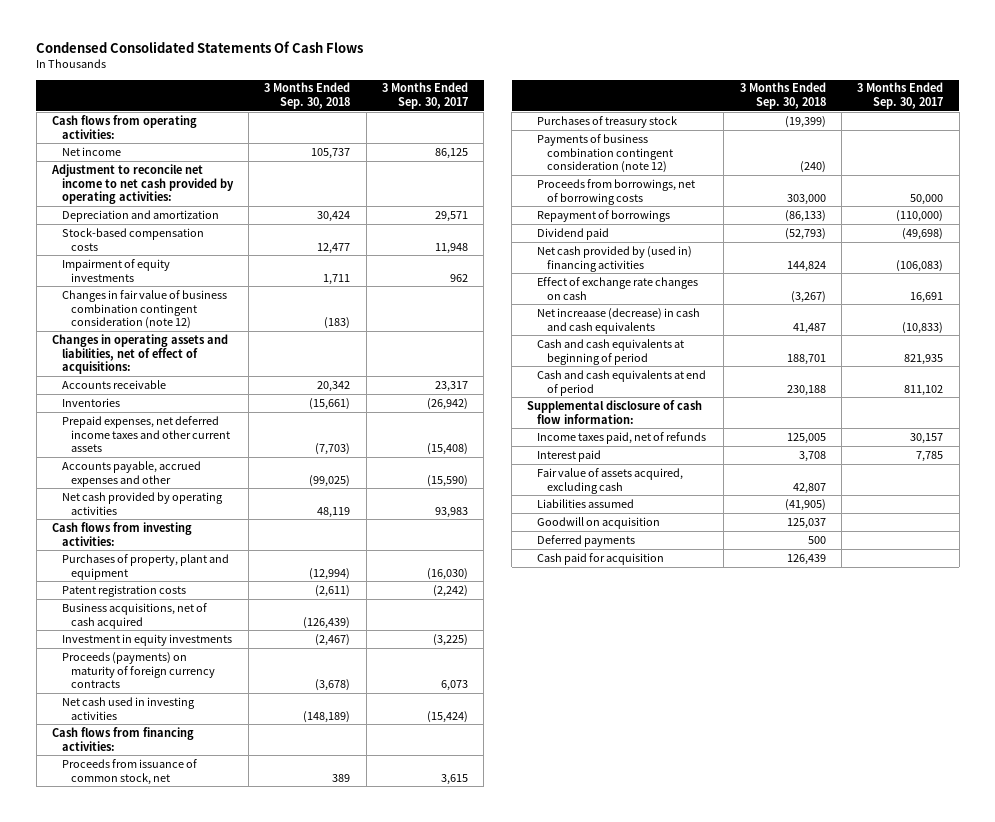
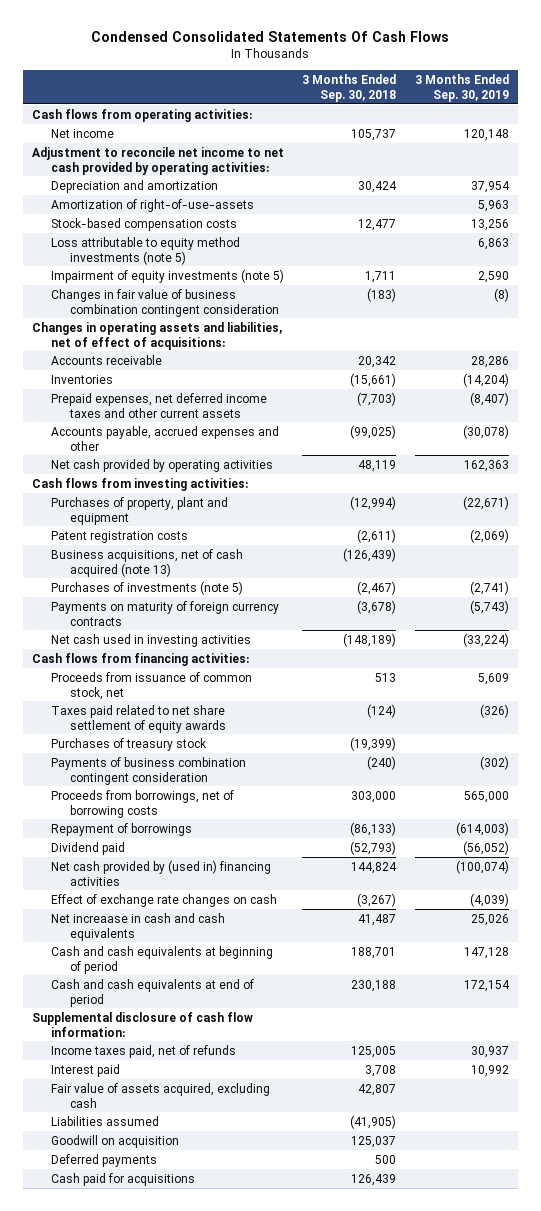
[382,82,469,110] 3 Months Ended Sep. 30, 2017 -> none
none -> [414,73,509,102] 3 Months Ended Sep. 30, 2019
none -> [51,198,255,212] Amortization of right-of-use-assets
none -> [51,236,241,265] Loss attributable to equity method investments (note 5)
[61,258,170,282] Impairment of equity investments -> [51,268,285,283] Impairment of equity investments (note 5)
[61,289,227,330] Changes in fair value of business combination contingent consideration (note 12) -> [51,288,280,317] Changes in fair value of business combination contingent consideration
[61,602,207,629] Business acquisitions, net of cash acquired -> [51,548,244,577] Business acquisitions, net of cash acquired (note 13)
[61,633,232,646] Investment in equity investments -> [51,580,244,595] Purchases of investments (note 5)
[61,651,216,689] Proceeds (payments) on maturity of foreign currency contracts -> [51,600,280,626] Payments on maturity of foreign currency contracts
[332,773,351,782] 389 -> [375,672,397,682] 513
none -> [51,704,227,733] Taxes paid related to net share settlement of equity awards
[537,133,673,174] Payments of business combination contingent consideration (note 12) -> [51,756,247,785] Payments of business combination contingent consideration
[537,307,701,334] Net increaase (decrease) in cash and cash equivalents -> [51,912,226,941] Net increaase in cash and cash equivalents
[537,552,665,565] Cash paid for acquisition -> [51,1172,196,1186] Cash paid for acquisitions

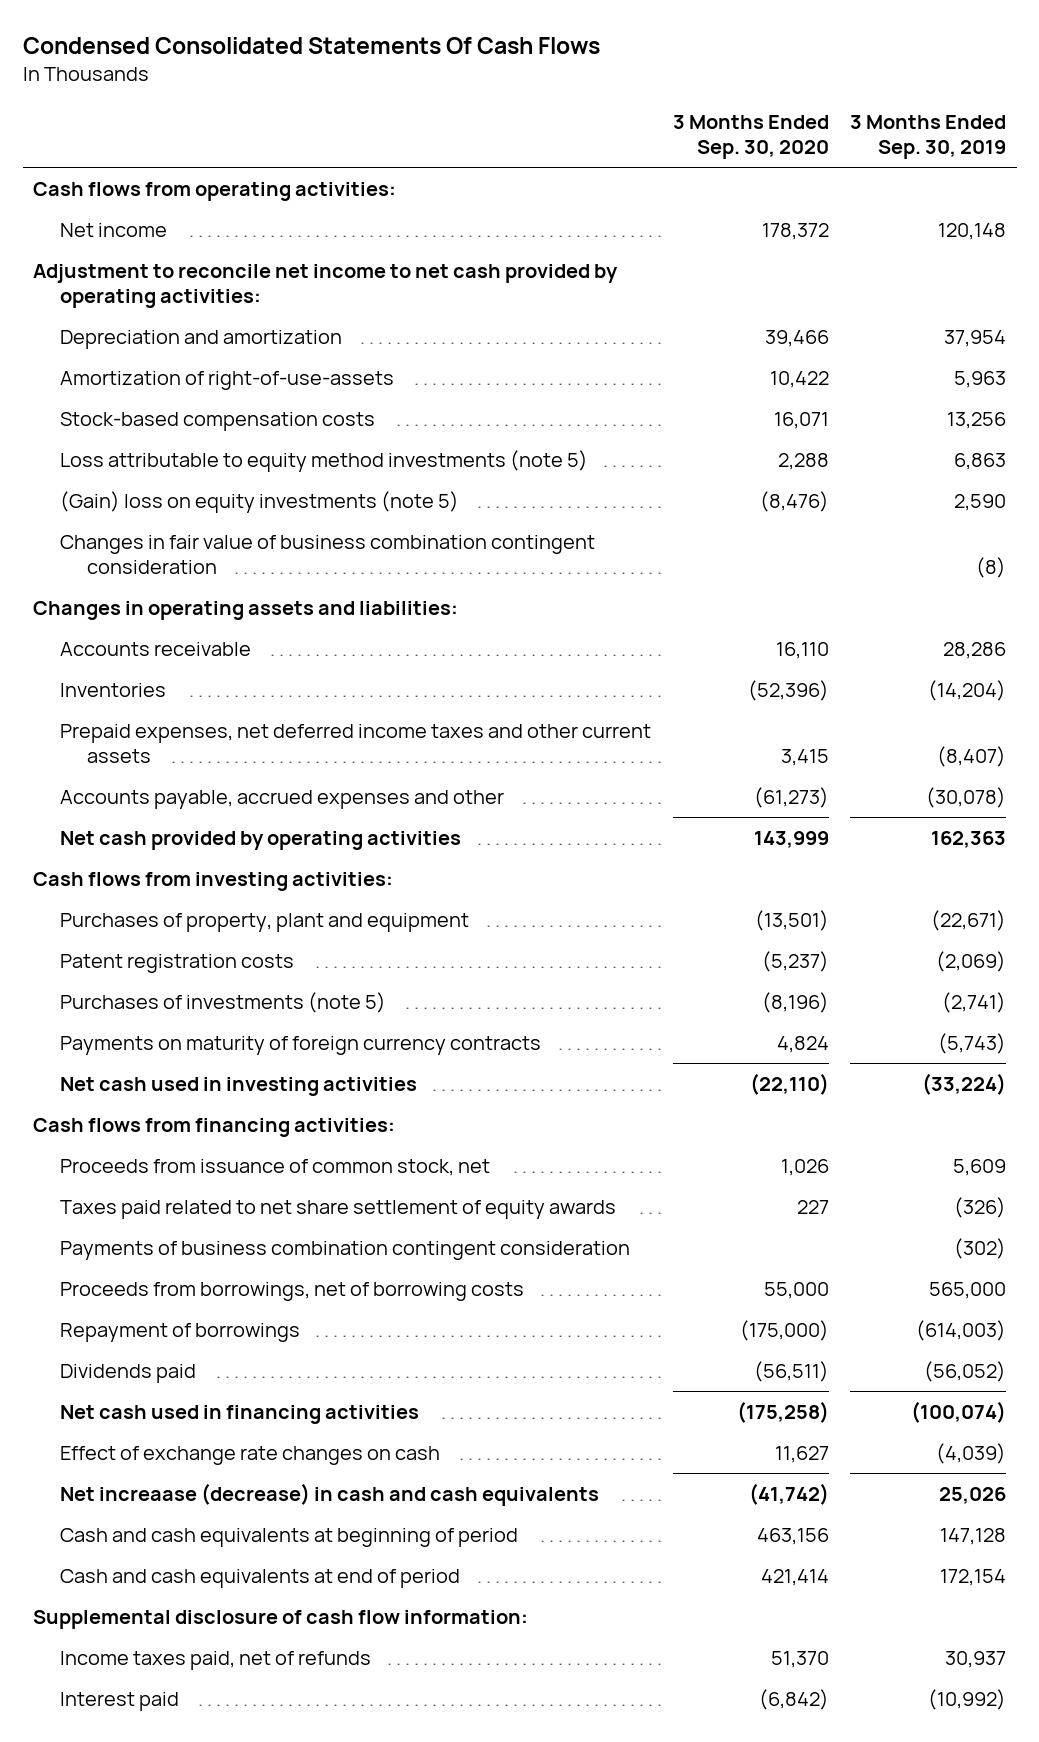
[302,73,397,102] 3 Months Ended Sep. 30, 2018 -> none
none -> [672,115,829,160] 3 Months Ended Sep. 30, 2020
[51,268,285,283] Impairment of equity investments (note 5) -> [60,490,460,513] (Gain) loss on equity investments (note 5)
[31,321,282,350] Changes in operating assets and liabilities, net of effect of acquisitions: -> [33,600,459,620] Changes in operating assets and liabilities:
[51,548,244,577] Business acquisitions, net of cash acquired (note 13) -> none
[51,737,208,751] Purchases of treasury stock -> none
[51,841,126,855] Dividend paid -> [60,1363,197,1383] Dividends paid
[51,859,272,886] Net cash provided by (used in) financing activities -> [60,1404,420,1424] Net cash used in financing activities
[51,912,226,941] Net increaase in cash and cash equivalents -> [60,1482,600,1506] Net increaase (decrease) in cash and cash equivalents
[51,1082,271,1108] Fair value of assets acquired, excluding cash -> none
[51,1115,160,1126] Liabilities assumed -> none
[51,1134,180,1148] Goodwill on acquisition -> none
[51,1153,158,1167] Deferred payments -> none
[51,1172,196,1186] Cash paid for acquisitions -> none
[470,1064,509,1077] 10,992 -> [928,1688,1007,1710] (10,992)

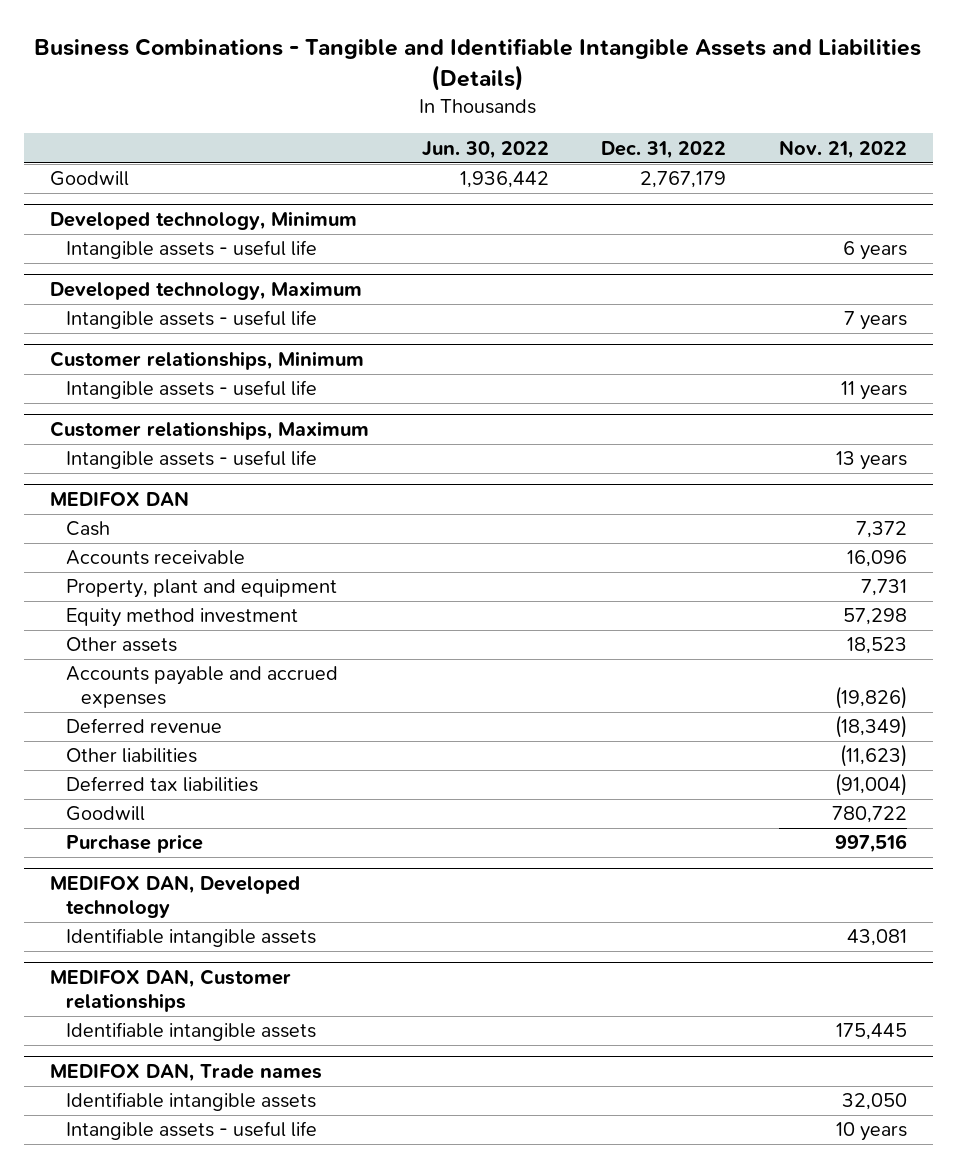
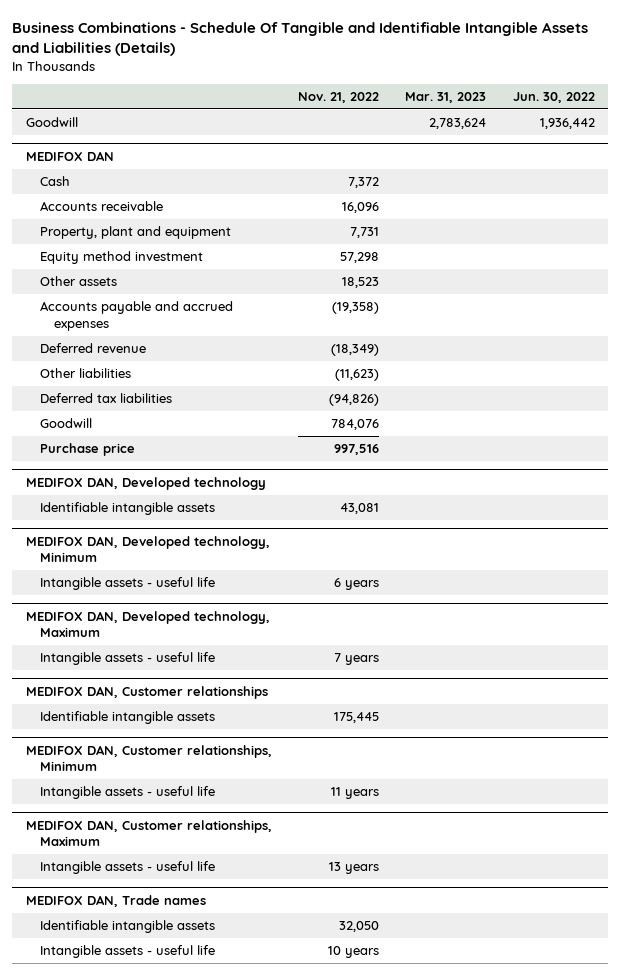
[34,38,922,92] Business Combinations - Tangible and Identifiable Intangible Assets and Liabilities (Details) -> [12,21,589,56] Business Combinations - Schedule Of Tangible and Identifiable Intangible Assets and Liabilities (Details)
[601,140,727,159] Dec. 31, 2022 -> none
none -> [405,91,487,103] Mar. 31, 2023
[50,211,358,231] Developed technology, Minimum -> none
[65,240,317,260] Intangible assets - useful life -> none
[50,281,363,301] Developed technology, Maximum -> none
[65,310,317,330] Intangible assets - useful life -> none
[50,351,365,371] Customer relationships, Minimum -> none
[65,380,317,400] Intangible assets - useful life -> none
[50,421,370,441] Customer relationships, Maximum -> none
[65,450,317,470] Intangible assets - useful life -> none
[834,686,907,710] (19,826) -> [331,302,379,315] (19,358)
[834,773,907,797] (91,004) -> [328,394,379,407] (94,826)
[831,806,907,824] 780,722 -> [330,419,379,431] 784,076
none -> [25,535,270,563] MEDIFOX DAN, Developed technology, Minimum
none -> [39,577,215,591] Intangible assets - useful life
none -> [25,610,270,638] MEDIFOX DAN, Developed technology, Maximum
none -> [39,652,215,666] Intangible assets - useful life
none -> [25,744,272,772] MEDIFOX DAN, Customer relationships, Minimum
none -> [39,786,215,800] Intangible assets - useful life
none -> [25,819,272,847] MEDIFOX DAN, Customer relationships, Maximum
none -> [39,861,215,875] Intangible assets - useful life

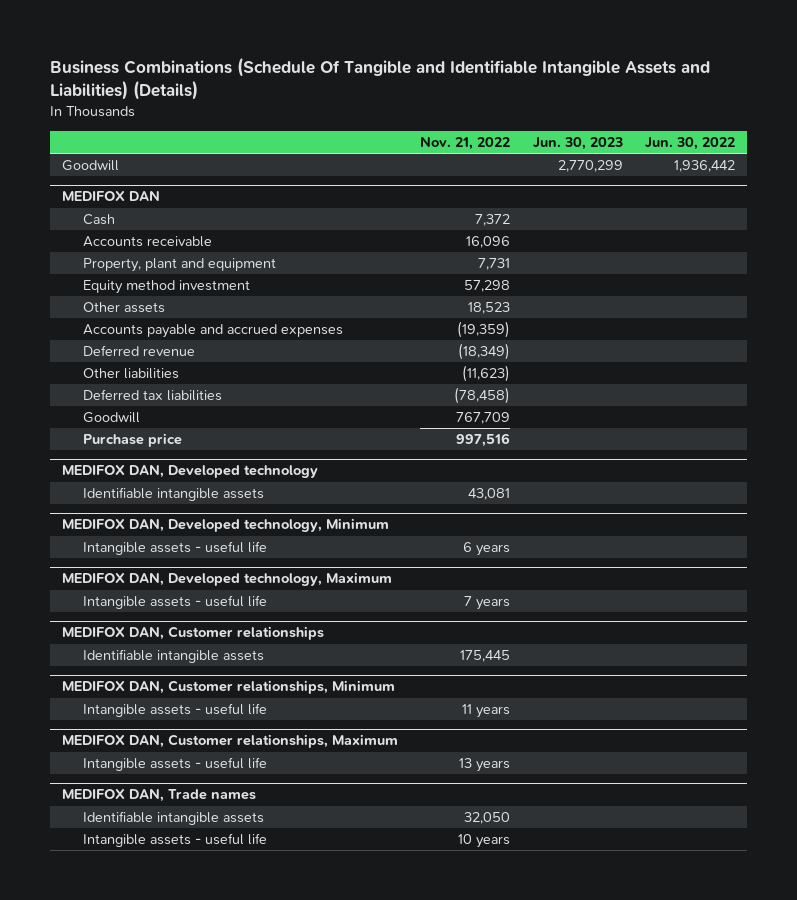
[12,21,589,56] Business Combinations - Schedule Of Tangible and Identifiable Intangible Assets and Liabilities (Details) -> [50,57,711,101] Business Combinations (Schedule Of Tangible and Identifiable Intangible Assets and Liabilities) (Details)
[405,91,487,103] Mar. 31, 2023 -> none
none -> [532,136,623,150] Jun. 30, 2023
[331,302,379,315] (19,358) -> [457,321,511,339] (19,359)
[328,394,379,407] (94,826) -> [454,387,511,405] (78,458)
[330,419,379,431] 784,076 -> [456,412,511,425] 767,709

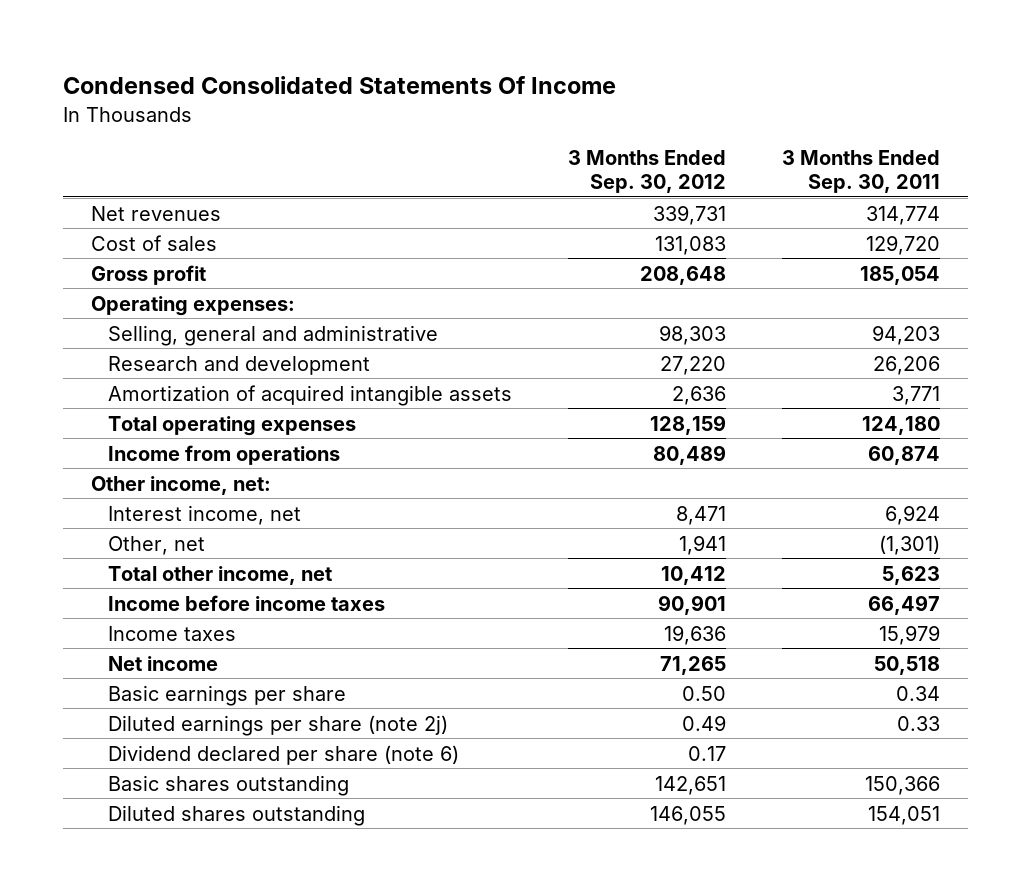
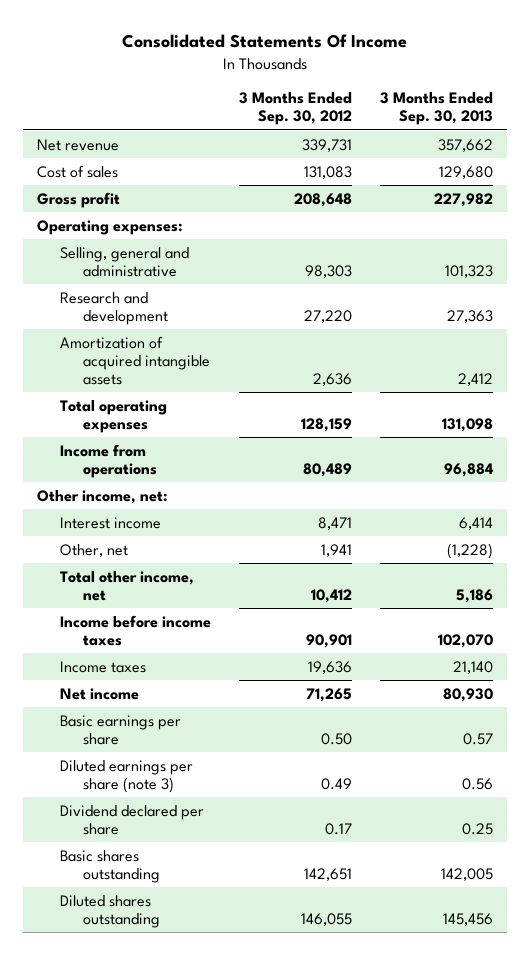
[63,76,617,95] Condensed Consolidated Statements Of Income -> [121,34,407,49] Consolidated Statements Of Income
[782,149,941,194] 3 Months Ended Sep. 30, 2011 -> none
none -> [379,92,493,126] 3 Months Ended Sep. 30, 2013
[91,205,222,221] Net revenues -> [36,138,119,151] Net revenue
[107,504,301,525] Interest income, net -> [59,516,161,529] Interest income
[107,714,448,736] Diluted earnings per share (note 2j) -> [59,759,193,793] Diluted earnings per share (note 3)
[107,744,459,765] Dividend declared per share (note 6) -> [59,804,204,835] Dividend declared per share

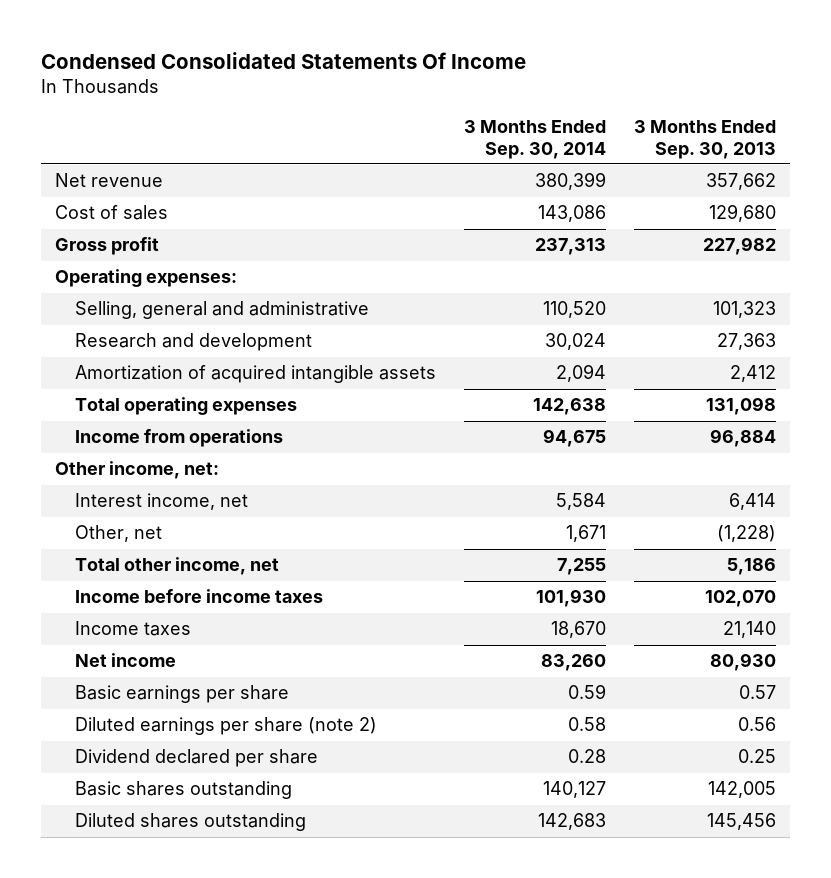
[121,34,407,49] Consolidated Statements Of Income -> [40,51,526,69] Condensed Consolidated Statements Of Income
[238,92,352,126] 3 Months Ended Sep. 30, 2012 -> none
none -> [464,120,607,159] 3 Months Ended Sep. 30, 2014
[59,516,161,529] Interest income -> [75,493,249,511] Interest income, net
[59,759,193,793] Diluted earnings per share (note 3) -> [75,717,378,736] Diluted earnings per share (note 2)

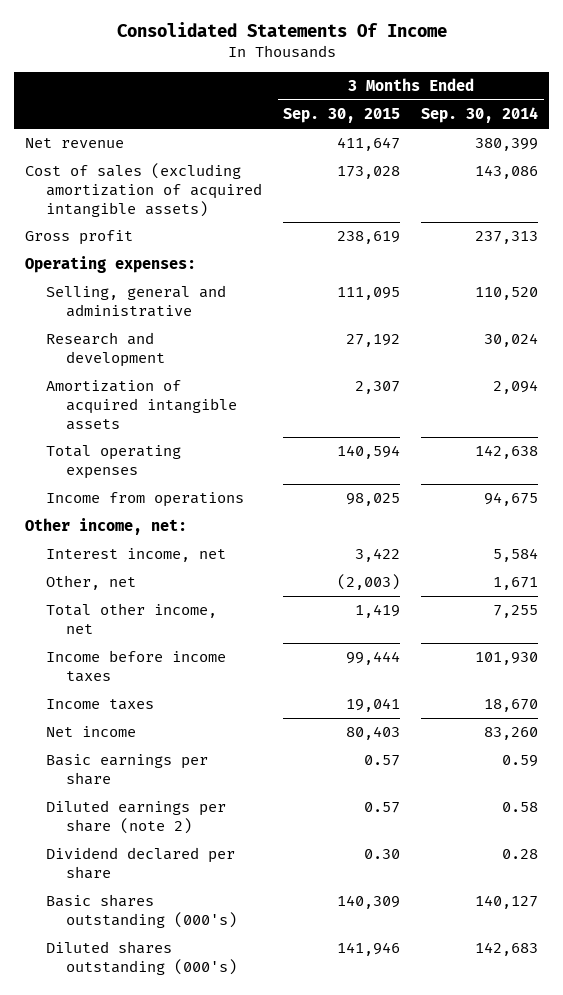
[40,51,526,69] Condensed Consolidated Statements Of Income -> [116,22,447,38] Consolidated Statements Of Income
[634,120,777,159] 3 Months Ended Sep. 30, 2013 -> none
none -> [283,108,401,124] Sep. 30, 2015
[54,205,168,221] Cost of sales -> [24,163,262,217] Cost of sales (excluding amortization of acquired intangible assets)
[75,781,293,800] Basic shares outstanding -> [45,894,238,928] Basic shares outstanding (000's)
[75,813,307,832] Diluted shares outstanding -> [45,941,238,975] Diluted shares outstanding (000's)

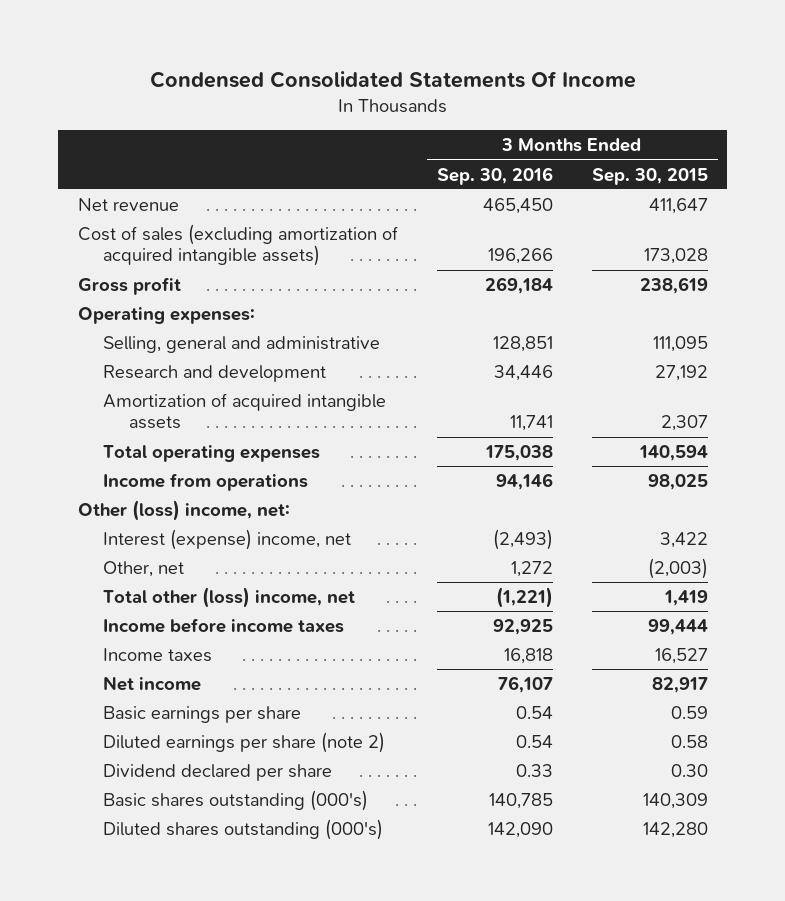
[116,22,447,38] Consolidated Statements Of Income -> [149,70,636,88] Condensed Consolidated Statements Of Income
[421,107,539,124] Sep. 30, 2014 -> none
none -> [436,166,553,185] Sep. 30, 2016
[24,518,187,536] Other income, net: -> [77,499,290,521] Other (loss) income, net:
[45,548,226,563] Interest income, net -> [103,528,352,550] Interest (expense) income, net
[45,603,217,634] Total other income, net -> [103,586,356,608] Total other (loss) income, net
[346,698,401,713] 19,041 -> [654,647,708,664] 16,527
[346,726,401,741] 80,403 -> [651,676,708,693] 82,917
[364,755,401,767] 0.57 -> [670,705,708,719] 0.59
[364,802,401,814] 0.57 -> [670,734,708,748] 0.58
[337,942,401,957] 141,946 -> [642,821,708,838] 142,280

